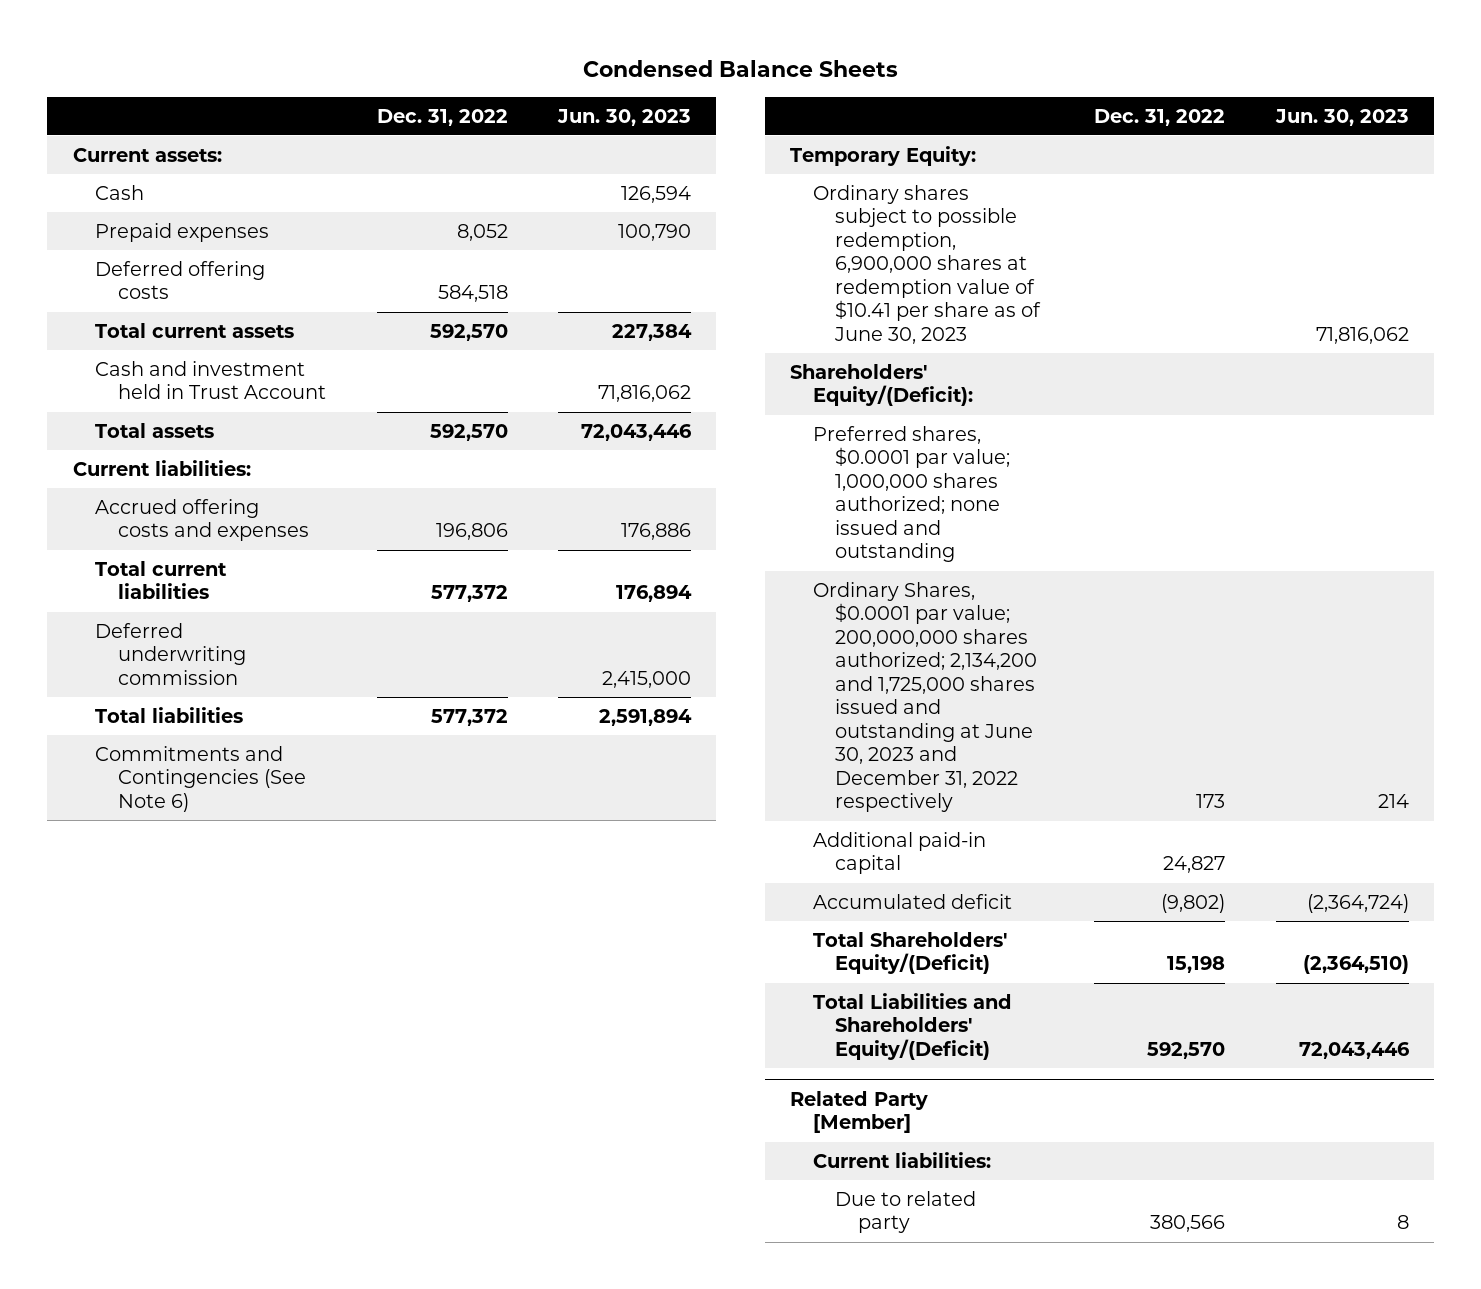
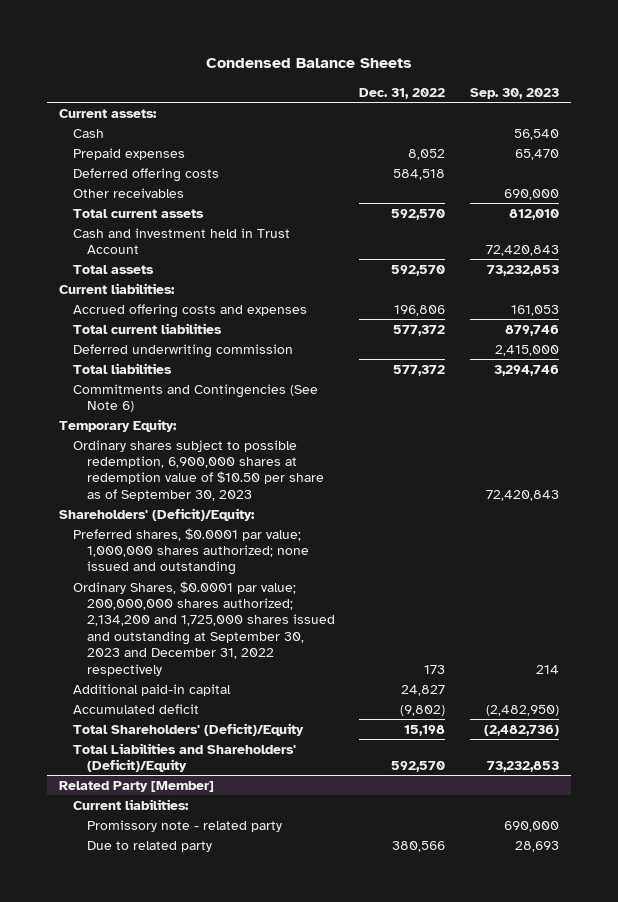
[557,108,692,126] Jun. 30, 2023 -> none
none -> [469,87,559,99] Sep. 30, 2023
none -> [73,187,185,198] Other receivables
[812,184,1042,344] Ordinary shares subject to possible redemption, 6,900,000 shares at redemption value of $10.41 per share as of June 30, 2023 -> [73,439,325,501] Ordinary shares subject to possible redemption, 6,900,000 shares at redemption value of $10.50 per share as of September 30, 2023
[789,363,973,407] Shareholders' Equity/(Deficit): -> [59,507,256,521] Shareholders' (Deficit)/Equity:
[812,581,1038,813] Ordinary Shares, $0.0001 par value; 200,000,000 shares authorized; 2,134,200 and 1,725,000 shares issued and outstanding at June 30, 2023 and December 31, 2022 respectively -> [73,580,336,676] Ordinary Shares, $0.0001 par value; 200,000,000 shares authorized; 2,134,200 and 1,725,000 shares issued and outstanding at September 30, 2023 and December 31, 2022 respectively
[812,931,1007,975] Total Shareholders' Equity/(Deficit) -> [73,722,305,736] Total Shareholders' (Deficit)/Equity
[812,992,1012,1060] Total Liabilities and Shareholders' Equity/(Deficit) -> [73,742,297,773] Total Liabilities and Shareholders' (Deficit)/Equity
none -> [87,819,283,832] Promissory note - related party

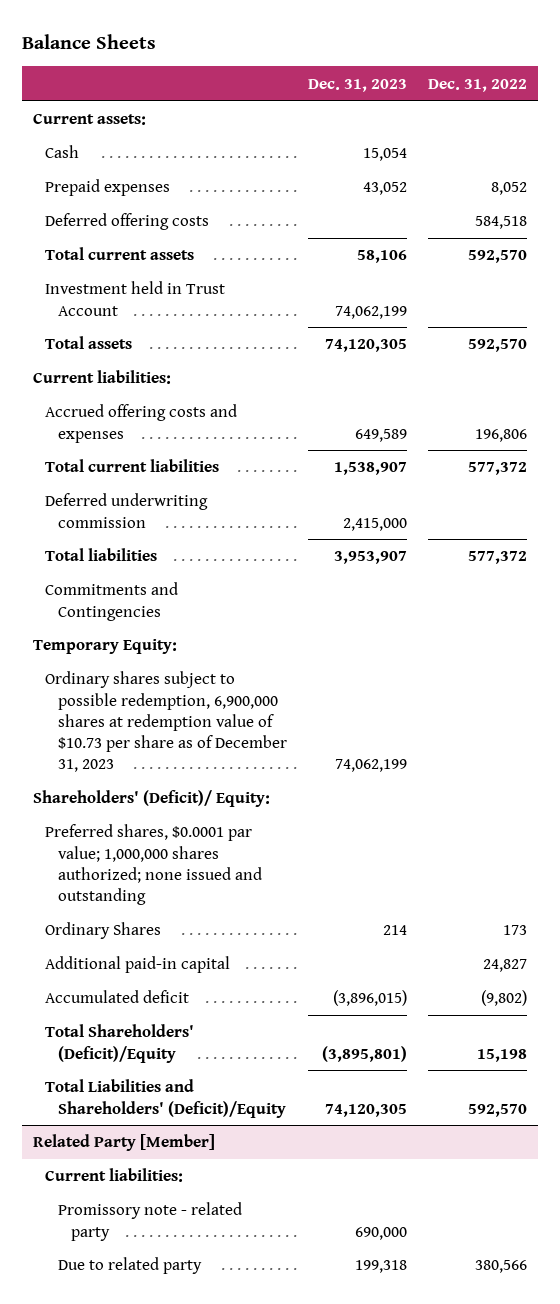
[205,58,412,69] Condensed Balance Sheets -> [22,34,157,50] Balance Sheets
[469,87,559,99] Sep. 30, 2023 -> none
none -> [307,78,407,92] Dec. 31, 2023
[73,187,185,198] Other receivables -> none
[73,227,291,255] Cash and investment held in Trust Account -> [45,281,226,316] Investment held in Trust Account
[73,383,319,413] Commitments and Contingencies (See Note 6) -> [45,582,179,621] Commitments and Contingencies
[73,439,325,501] Ordinary shares subject to possible redemption, 6,900,000 shares at redemption value of $10.50 per share as of September 30, 2023 -> [45,671,287,773] Ordinary shares subject to possible redemption, 6,900,000 shares at redemption value of $10.73 per share as of December 31, 2023
[59,507,256,521] Shareholders' (Deficit)/Equity: -> [32,790,270,808] Shareholders' (Deficit)/ Equity:
[73,580,336,676] Ordinary Shares, $0.0001 par value; 200,000,000 shares authorized; 2,134,200 and 1,725,000 shares issued and outstanding at September 30, 2023 and December 31, 2022 respectively -> [45,922,162,940] Ordinary Shares

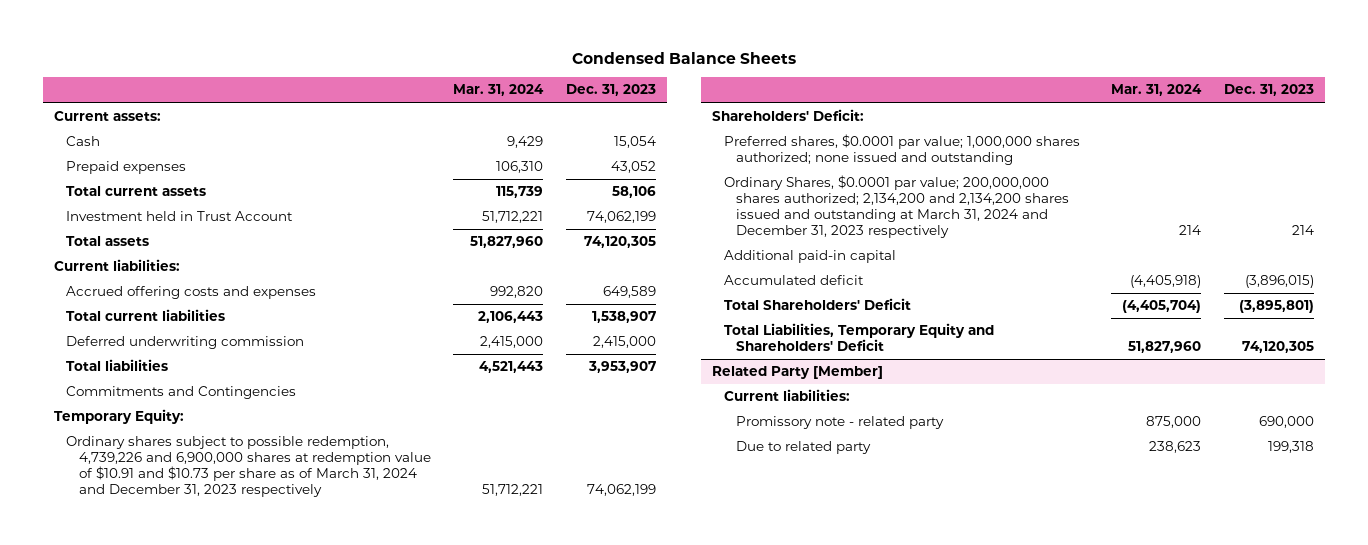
[22,34,157,50] Balance Sheets -> [571,51,796,64] Condensed Balance Sheets
[428,78,528,92] Dec. 31, 2022 -> none
none -> [453,84,545,97] Mar. 31, 2024
[45,213,210,231] Deferred offering costs -> none
[45,671,287,773] Ordinary shares subject to possible redemption, 6,900,000 shares at redemption value of $10.73 per share as of December 31, 2023 -> [66,436,431,498] Ordinary shares subject to possible redemption, 4,739,226 and 6,900,000 shares at redemption value of $10.91 and $10.73 per share as of March 31, 2024 and December 31, 2023 respectively
[32,790,270,808] Shareholders' (Deficit)/ Equity: -> [711,109,864,122] Shareholders' Deficit:
[45,922,162,940] Ordinary Shares -> [724,175,1070,239] Ordinary Shares, $0.0001 par value; 200,000,000 shares authorized; 2,134,200 and 2,134,200 shares issued and outstanding at March 31, 2024 and December 31, 2023 respectively
[45,1024,195,1063] Total Shareholders' (Deficit)/Equity -> [724,298,912,311] Total Shareholders' Deficit
[45,1079,286,1118] Total Liabilities and Shareholders' (Deficit)/Equity -> [724,323,995,352] Total Liabilities, Temporary Equity and Shareholders' Deficit

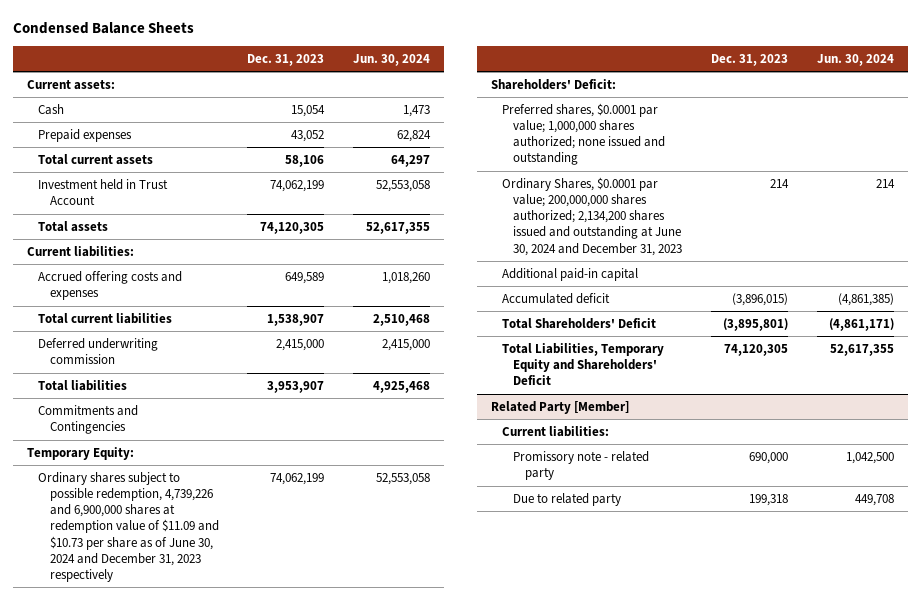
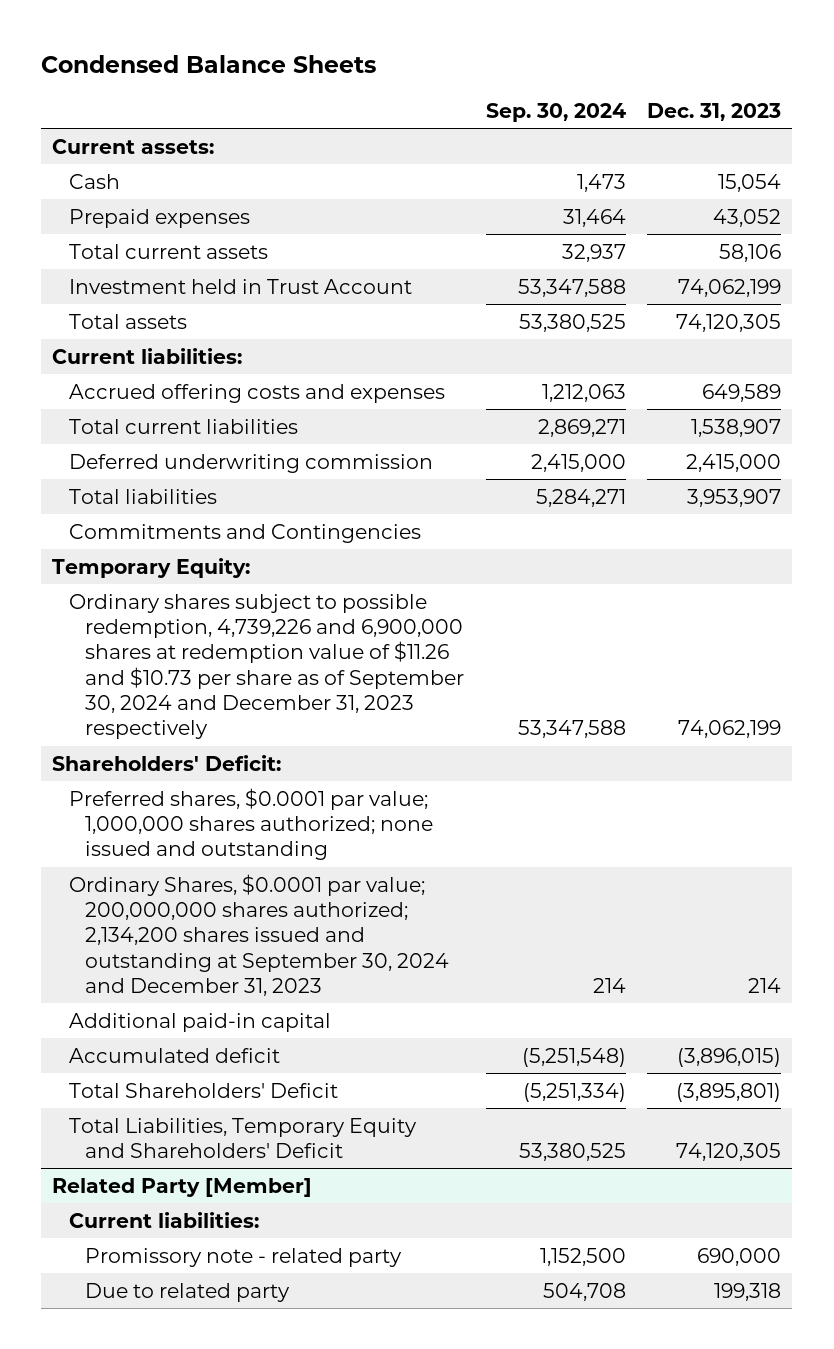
[352,54,430,67] Jun. 30, 2024 -> none
none -> [485,103,626,123] Sep. 30, 2024
[38,471,219,582] Ordinary shares subject to possible redemption, 4,739,226 and 6,900,000 shares at redemption value of $11.09 and $10.73 per share as of June 30, 2024 and December 31, 2023 respectively -> [68,593,465,740] Ordinary shares subject to possible redemption, 4,739,226 and 6,900,000 shares at redemption value of $11.26 and $10.73 per share as of September 30, 2024 and December 31, 2023 respectively
[502,176,683,256] Ordinary Shares, $0.0001 par value; 200,000,000 shares authorized; 2,134,200 shares issued and outstanding at June 30, 2024 and December 31, 2023 -> [68,873,450,997] Ordinary Shares, $0.0001 par value; 200,000,000 shares authorized; 2,134,200 shares issued and outstanding at September 30, 2024 and December 31, 2023

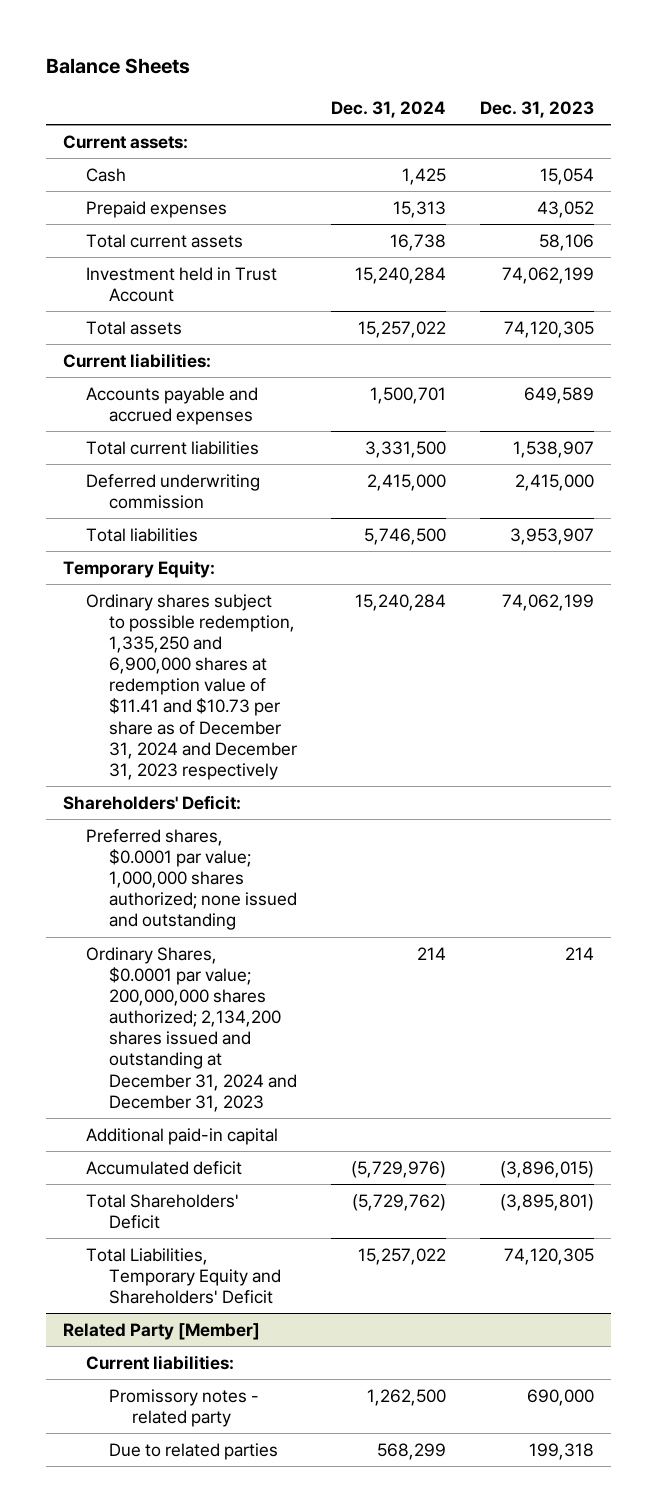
[41,55,377,74] Condensed Balance Sheets -> [46,58,191,75] Balance Sheets
[485,103,626,123] Sep. 30, 2024 -> none
none -> [330,100,446,118] Dec. 31, 2024
[68,383,445,403] Accrued offering costs and expenses -> [86,386,259,425] Accounts payable and accrued expenses
[68,523,421,543] Commitments and Contingencies -> none
[68,593,465,740] Ordinary shares subject to possible redemption, 4,739,226 and 6,900,000 shares at redemption value of $11.26 and $10.73 per share as of September 30, 2024 and December 31, 2023 respectively -> [86,593,297,780] Ordinary shares subject to possible redemption, 1,335,250 and 6,900,000 shares at redemption value of $11.41 and $10.73 per share as of December 31, 2024 and December 31, 2023 respectively
[68,873,450,997] Ordinary Shares, $0.0001 par value; 200,000,000 shares authorized; 2,134,200 shares issued and outstanding at September 30, 2024 and December 31, 2023 -> [86,946,297,1112] Ordinary Shares, $0.0001 par value; 200,000,000 shares authorized; 2,134,200 shares issued and outstanding at December 31, 2024 and December 31, 2023
[85,1247,403,1267] Promissory note - related party -> [108,1388,259,1427] Promissory notes - related party
[85,1282,291,1302] Due to related party -> [108,1442,278,1460] Due to related parties

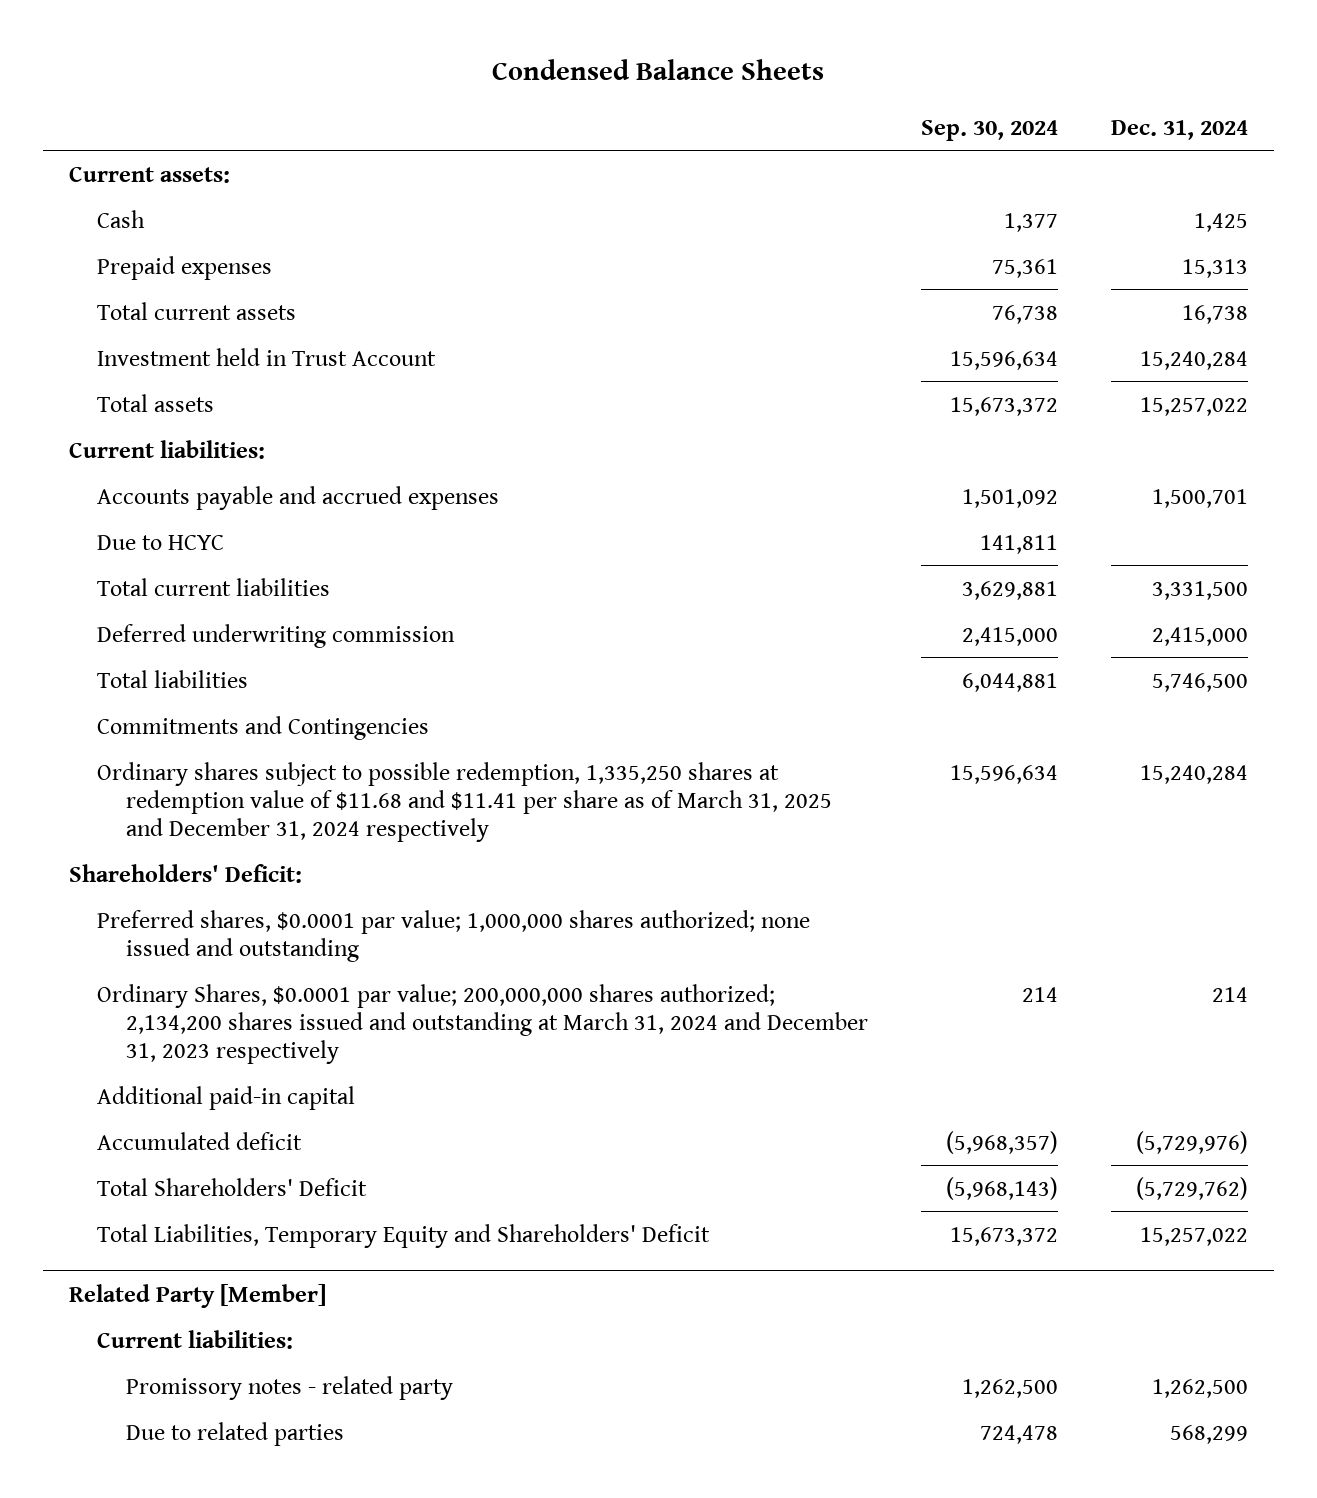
[46,58,191,75] Balance Sheets -> [492,59,825,81] Condensed Balance Sheets
[479,100,594,118] Dec. 31, 2023 -> none
none -> [920,119,1058,141] Sep. 30, 2024
none -> [97,534,225,550] Due to HCYC
[63,559,216,578] Temporary Equity: -> none
none -> [97,715,430,740] Commitments and Contingencies
[86,593,297,780] Ordinary shares subject to possible redemption, 1,335,250 and 6,900,000 shares at redemption value of $11.41 and $10.73 per share as of December 31, 2024 and December 31, 2023 respectively -> [97,761,832,842] Ordinary shares subject to possible redemption, 1,335,250 shares at redemption value of $11.68 and $11.41 per share as of March 31, 2025 and December 31, 2024 respectively
[86,946,297,1112] Ordinary Shares, $0.0001 par value; 200,000,000 shares authorized; 2,134,200 shares issued and outstanding at December 31, 2024 and December 31, 2023 -> [97,983,868,1064] Ordinary Shares, $0.0001 par value; 200,000,000 shares authorized; 2,134,200 shares issued and outstanding at March 31, 2024 and December 31, 2023 respectively

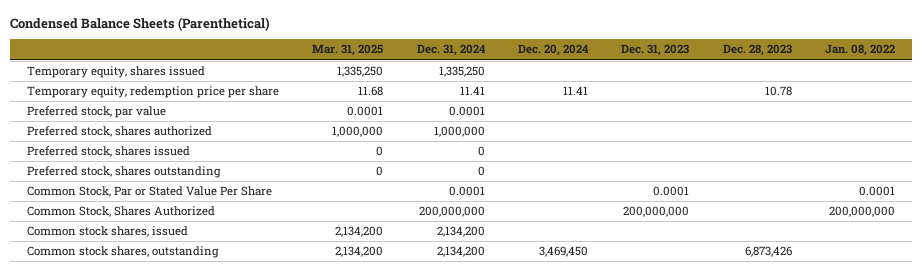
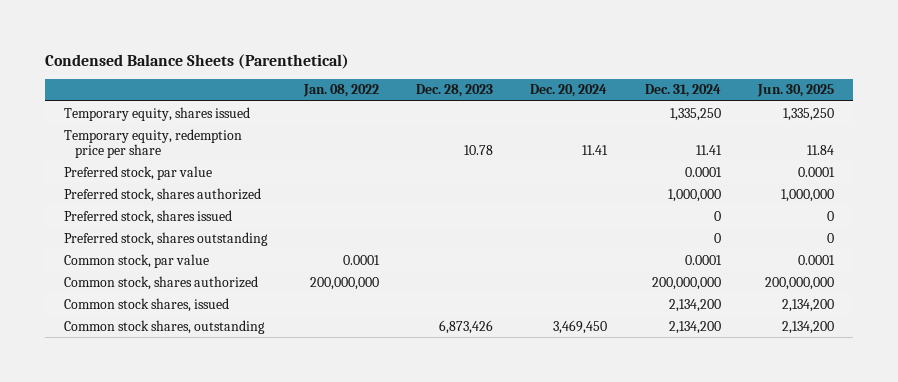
[312,44,384,57] Mar. 31, 2025 -> none
[621,44,690,57] Dec. 31, 2023 -> none
none -> [757,84,835,98] Jun. 30, 2025
[26,186,272,198] Common Stock, Par or Stated Value Per Share -> [63,253,209,268] Common stock, par value
[26,206,215,218] Common Stock, Shares Authorized -> [63,275,258,290] Common stock, shares authorized

